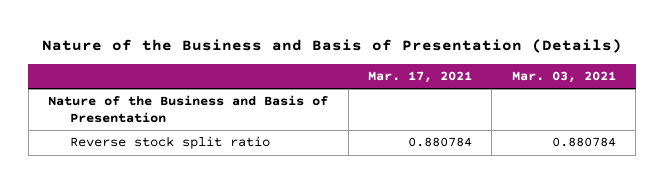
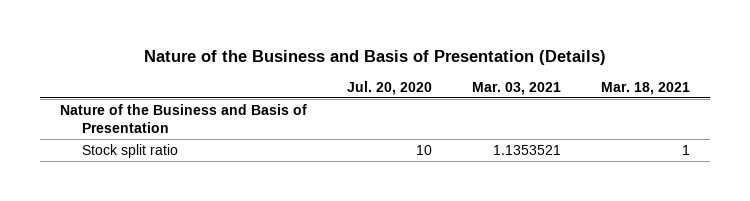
[367,71,472,84] Mar. 17, 2021 -> none
none -> [347,81,433,96] Jul. 20, 2020
none -> [601,82,691,96] Mar. 18, 2021
[69,136,270,150] Reverse stock split ratio -> [82,143,179,158] Stock split ratio
[551,137,616,148] 0.880784 -> [493,144,562,155] 1.1353521

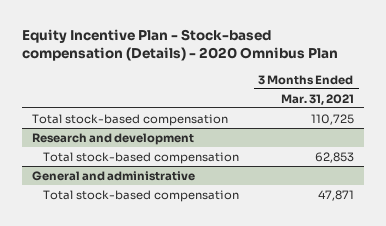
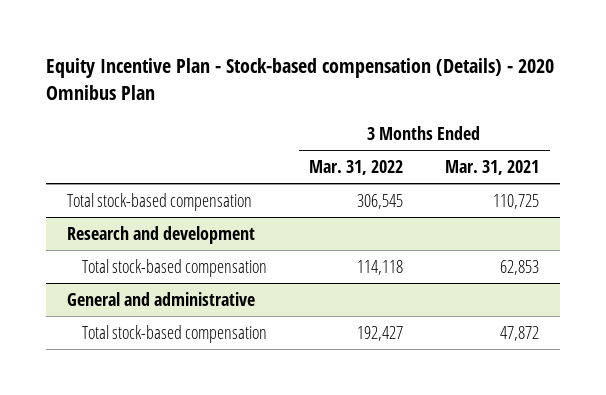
none -> [309,159,404,175] Mar. 31, 2022
[317,189,354,201] 47,871 -> [500,325,540,341] 47,872

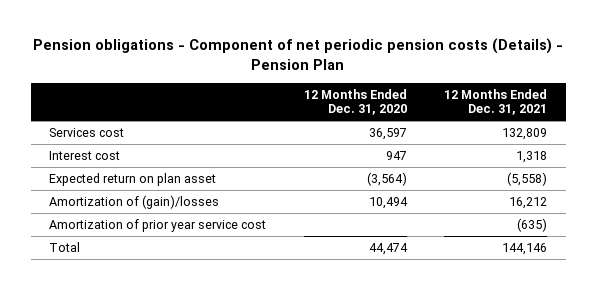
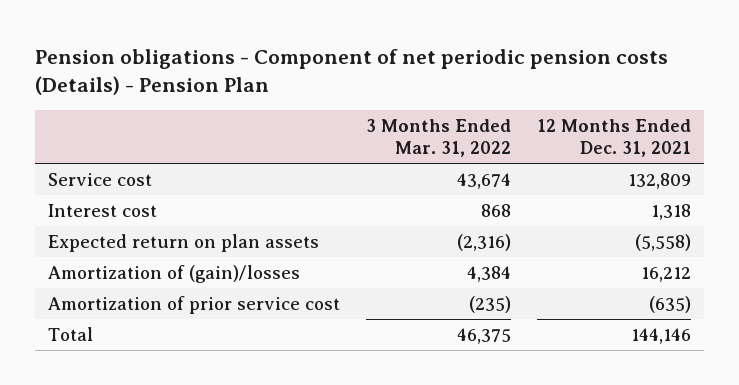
[303,88,407,116] 12 Months Ended Dec. 31, 2020 -> none
none -> [366,119,512,158] 3 Months Ended Mar. 31, 2022
[49,127,125,137] Services cost -> [48,172,153,186] Service cost
[49,172,217,186] Expected return on plan asset -> [48,233,320,252] Expected return on plan assets
[49,218,267,232] Amortization of prior year service cost -> [48,295,341,314] Amortization of prior service cost

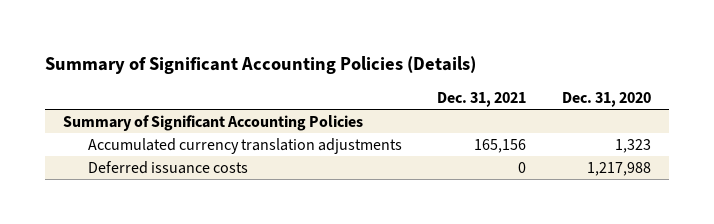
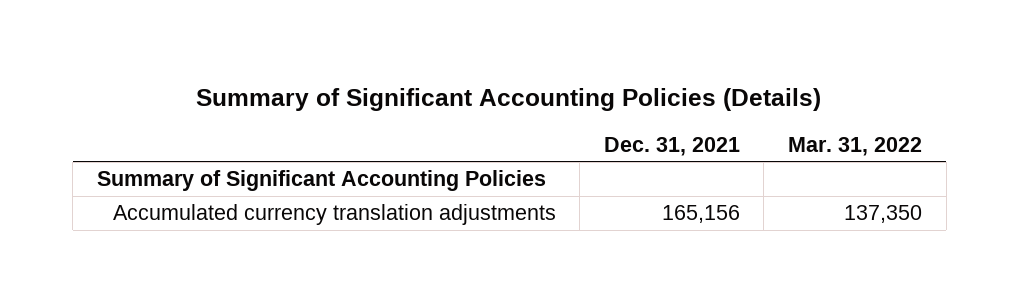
[561,91,651,107] Dec. 31, 2020 -> none
none -> [787,136,922,156] Mar. 31, 2022
[88,160,249,174] Deferred issuance costs -> none

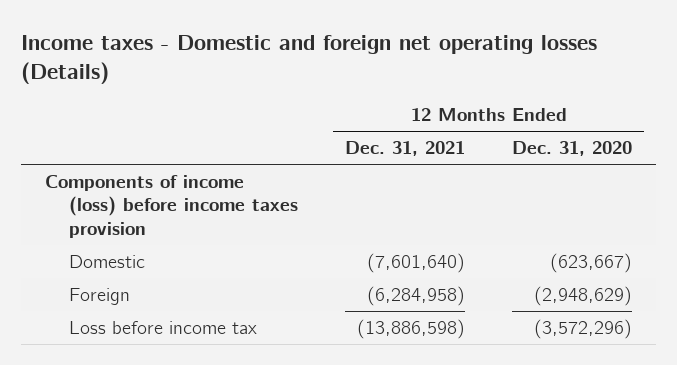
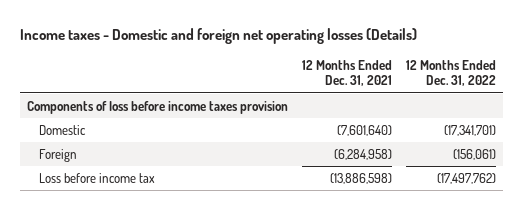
[512,141,633,157] Dec. 31, 2020 -> none
none -> [406,59,497,87] 12 Months Ended Dec. 31, 2022
[44,175,298,238] Components of income (loss) before income taxes provision -> [26,100,288,114] Components of loss before income taxes provision

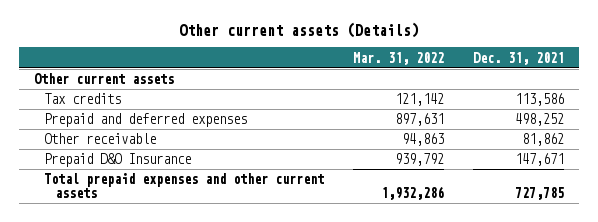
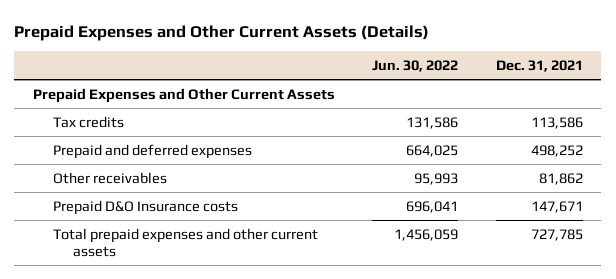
[179,22,420,39] Other current assets (Details) -> [14,24,430,41] Prepaid Expenses and Other Current Assets (Details)
[353,51,445,65] Mar. 31, 2022 -> none
none -> [372,60,459,73] Jun. 30, 2022
[33,73,174,85] Other current assets -> [32,87,335,103] Prepaid Expenses and Other Current Assets
[44,133,157,145] Other receivable -> [52,171,167,184] Other receivables
[44,153,192,168] Prepaid D&O Insurance -> [52,199,238,215] Prepaid D&O Insurance costs

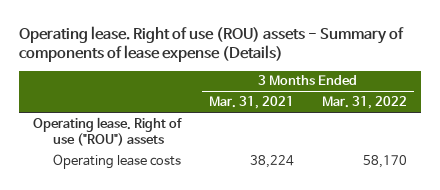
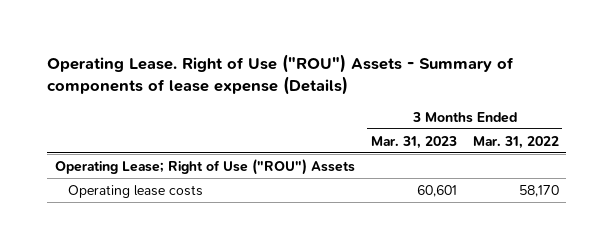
[19,25,405,63] Operating lease. Right of use (ROU) assets - Summary of components of lease expense (Details) -> [47,54,515,96] Operating Lease. Right of Use ("ROU") Assets - Summary of components of lease expense (Details)
[209,96,295,110] Mar. 31, 2021 -> none
none -> [370,135,457,149] Mar. 31, 2023
[33,116,183,146] Operating lease. Right of use ("ROU") assets -> [55,158,356,175] Operating Lease; Right of Use ("ROU") Assets

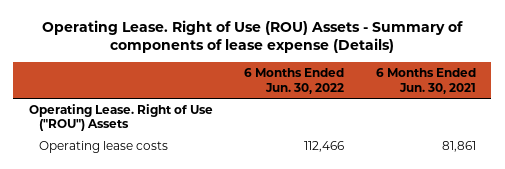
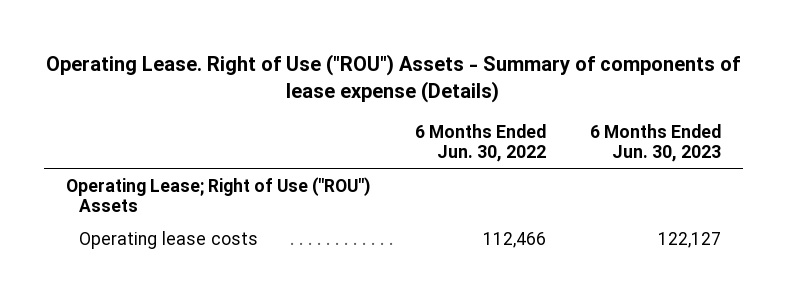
[42,19,464,54] Operating Lease. Right of Use (ROU) Assets - Summary of components of lease expense (Details) -> [46,53,741,103] Operating Lease. Right of Use ("ROU") Assets - Summary of components of lease expense (Details)
[375,68,476,94] 6 Months Ended Jun. 30, 2021 -> none
none -> [589,123,721,162] 6 Months Ended Jun. 30, 2023
[28,103,213,132] Operating Lease. Right of Use ("ROU") Assets -> [65,176,371,212] Operating Lease; Right of Use ("ROU") Assets

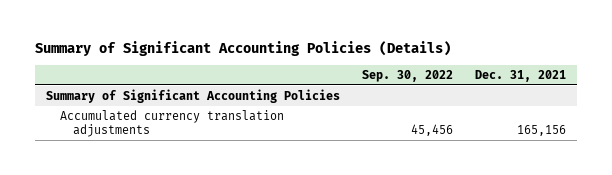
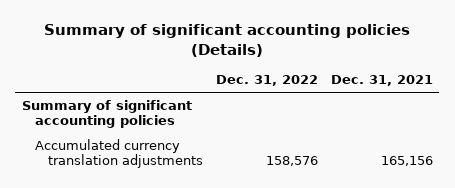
[35,41,452,57] Summary of Significant Accounting Policies (Details) -> [44,24,411,57] Summary of significant accounting policies (Details)
[361,69,453,82] Sep. 30, 2022 -> none
none -> [216,75,319,87] Dec. 31, 2022
[46,88,341,103] Summary of Significant Accounting Policies -> [21,100,192,129] Summary of significant accounting policies

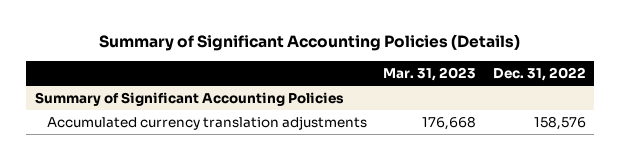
[44,24,411,57] Summary of significant accounting policies (Details) -> [99,34,521,52] Summary of Significant Accounting Policies (Details)
[331,75,434,87] Dec. 31, 2021 -> none
none -> [383,66,477,81] Mar. 31, 2023
[21,100,192,129] Summary of significant accounting policies -> [34,92,344,107] Summary of Significant Accounting Policies

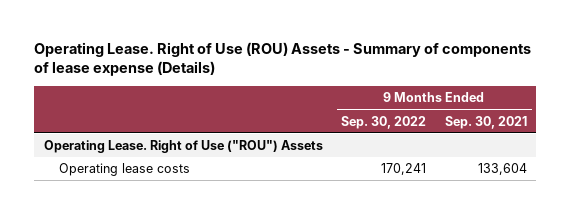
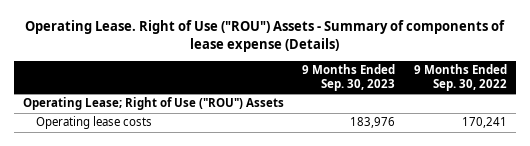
[34,41,532,77] Operating Lease. Right of Use (ROU) Assets - Summary of components of lease expense (Details) -> [24,20,505,53] Operating Lease. Right of Use ("ROU") Assets - Summary of components of lease expense (Details)
[445,115,528,129] Sep. 30, 2021 -> none
none -> [302,64,396,92] 9 Months Ended Sep. 30, 2023
[43,140,323,154] Operating Lease. Right of Use ("ROU") Assets -> [22,97,284,111] Operating Lease; Right of Use ("ROU") Assets

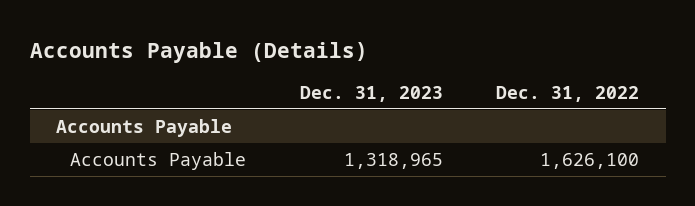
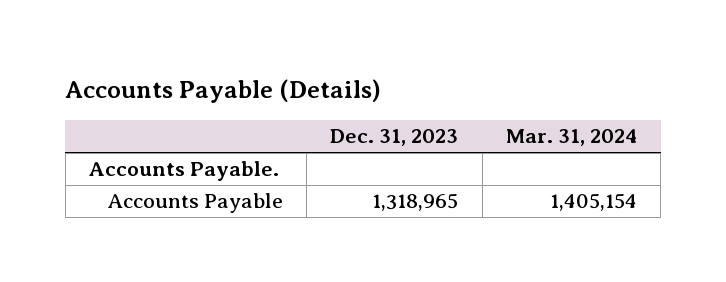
[495,86,639,103] Dec. 31, 2022 -> none
none -> [505,129,637,147] Mar. 31, 2024
[56,118,233,137] Accounts Payable -> [88,161,279,182] Accounts Payable.

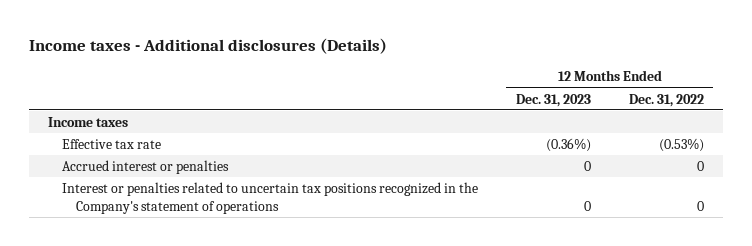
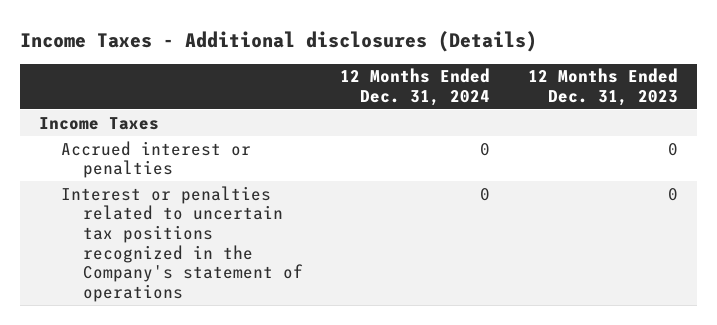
[28,37,387,54] Income taxes - Additional disclosures (Details) -> [20,30,538,52] Income Taxes - Additional disclosures (Details)
[628,93,704,107] Dec. 31, 2022 -> none
none -> [340,68,491,107] 12 Months Ended Dec. 31, 2024
[61,139,161,150] Effective tax rate -> none
[47,117,128,128] Income taxes -> [39,116,160,130] Income Taxes

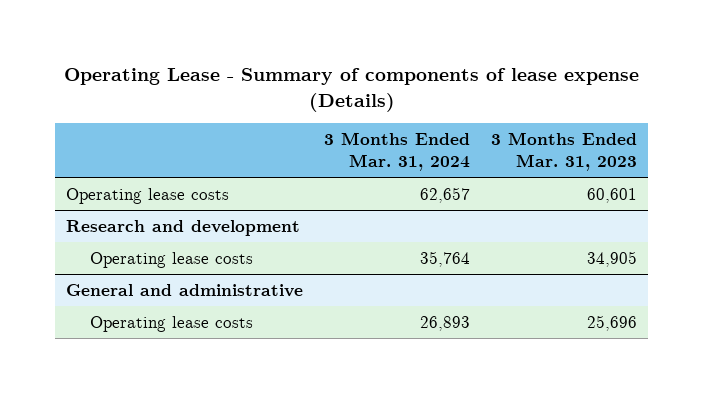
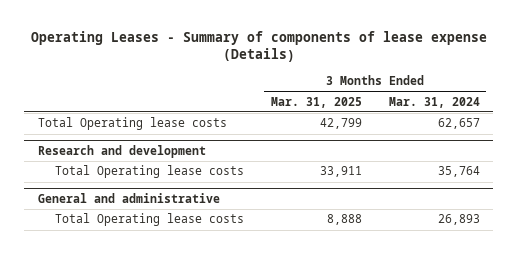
[63,67,639,112] Operating Lease - Summary of components of lease expense (Details) -> [30,30,487,63] Operating Leases - Summary of components of lease expense (Details)
[491,132,638,171] 3 Months Ended Mar. 31, 2023 -> none
none -> [270,96,362,108] Mar. 31, 2025
[65,187,229,204] Operating lease costs -> [37,117,227,131] Total Operating lease costs
[90,251,254,268] Operating lease costs -> [54,165,244,179] Total Operating lease costs
[90,315,254,332] Operating lease costs -> [54,213,244,227] Total Operating lease costs

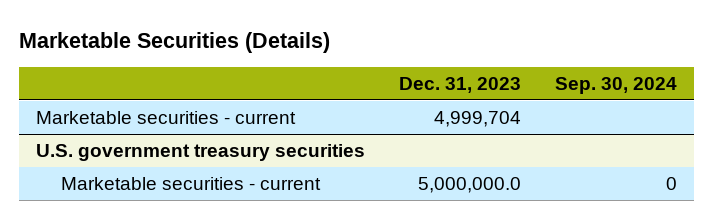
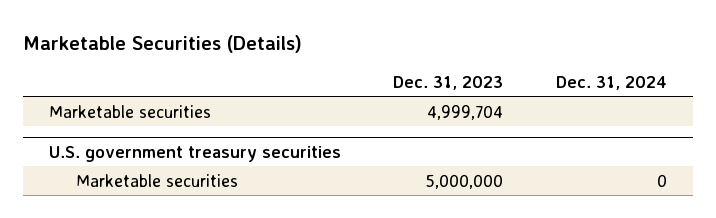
[554,76,677,94] Sep. 30, 2024 -> none
none -> [555,75,667,90] Dec. 31, 2024
[36,110,297,124] Marketable securities - current -> [48,104,211,118] Marketable securities
[61,176,322,190] Marketable securities - current -> [76,173,239,187] Marketable securities
[417,176,521,193] 5,000,000.0 -> [425,173,504,189] 5,000,000

